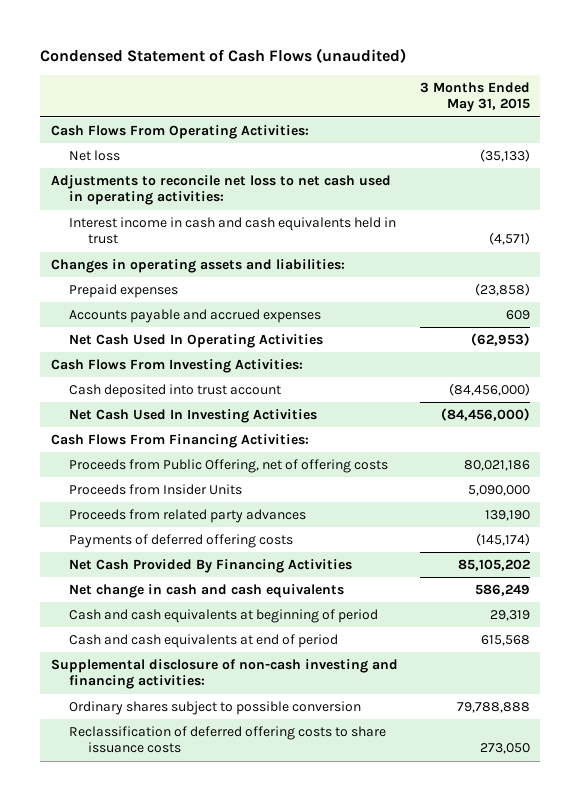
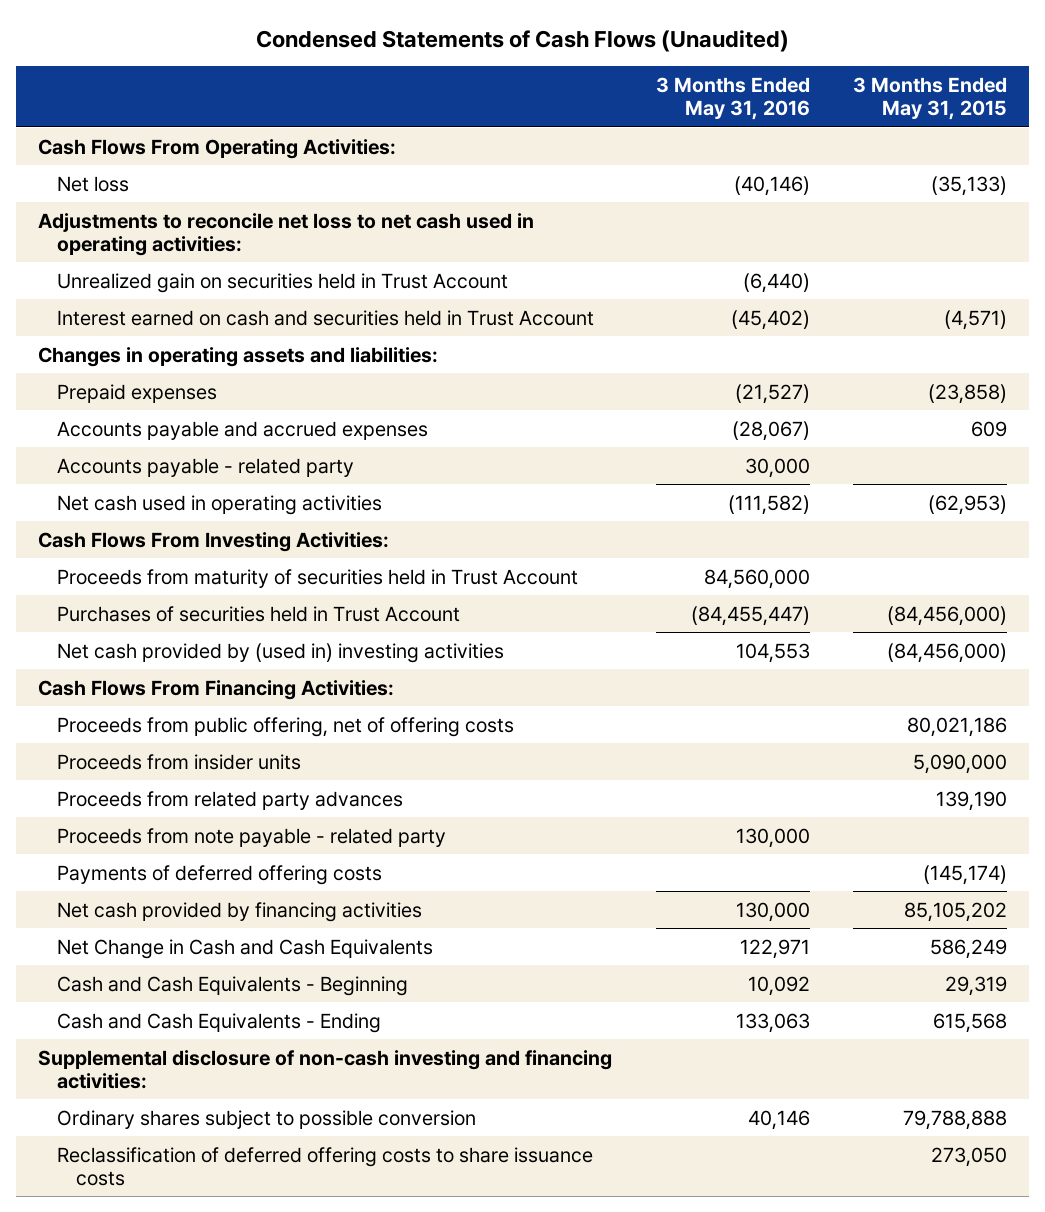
[39,48,406,64] Condensed Statement of Cash Flows (unaudited) -> [255,29,789,52] Condensed Statements of Cash Flows (Unaudited)
none -> [655,77,810,121] 3 Months Ended May 31, 2016
none -> [57,272,509,293] Unrealized gain on securities held in Trust Account
[69,217,397,245] Interest income in cash and cash equivalents held in trust -> [57,309,595,326] Interest earned on cash and securities held in Trust Account
none -> [57,457,355,477] Accounts payable - related party
[69,334,324,349] Net Cash Used In Operating Activities -> [57,494,383,515] Net cash used in operating activities
none -> [57,568,579,588] Proceeds from maturity of securities held in Trust Account
[69,384,282,399] Cash deposited into trust account -> [57,605,461,622] Purchases of securities held in Trust Account
[69,409,318,424] Net Cash Used In Investing Activities -> [57,642,505,663] Net cash provided by (used in) investing activities
[69,459,389,474] Proceeds from Public Offering, net of offering costs -> [57,716,515,737] Proceeds from public offering, net of offering costs
[69,484,243,496] Proceeds from Insider Units -> [57,753,302,770] Proceeds from insider units
none -> [57,827,447,847] Proceeds from note payable - related party
[69,559,353,574] Net Cash Provided By Financing Activities -> [57,901,423,922] Net cash provided by financing activities
[69,584,345,599] Net change in cash and cash equivalents -> [57,938,434,959] Net Change in Cash and Cash Equivalents
[69,609,379,624] Cash and cash equivalents at beginning of period -> [57,975,409,996] Cash and Cash Equivalents - Beginning
[69,634,339,649] Cash and cash equivalents at end of period -> [57,1012,382,1033] Cash and Cash Equivalents - Ending

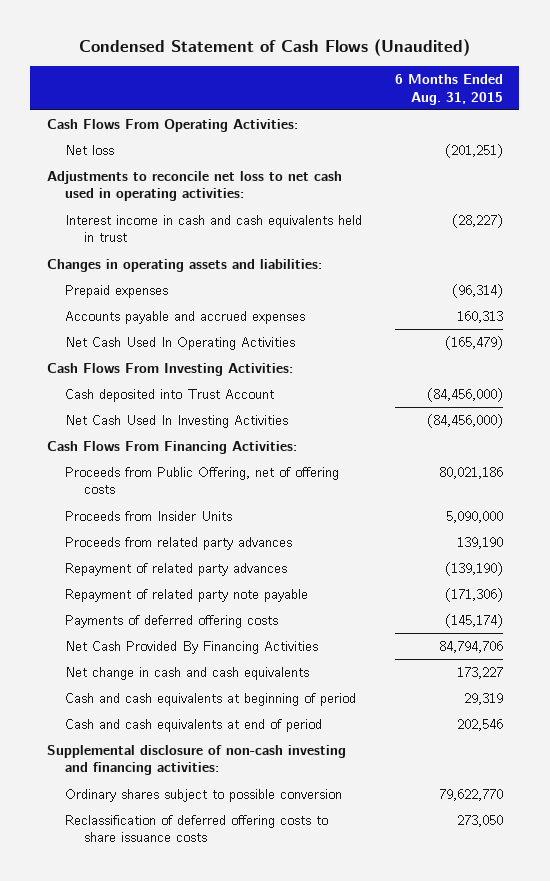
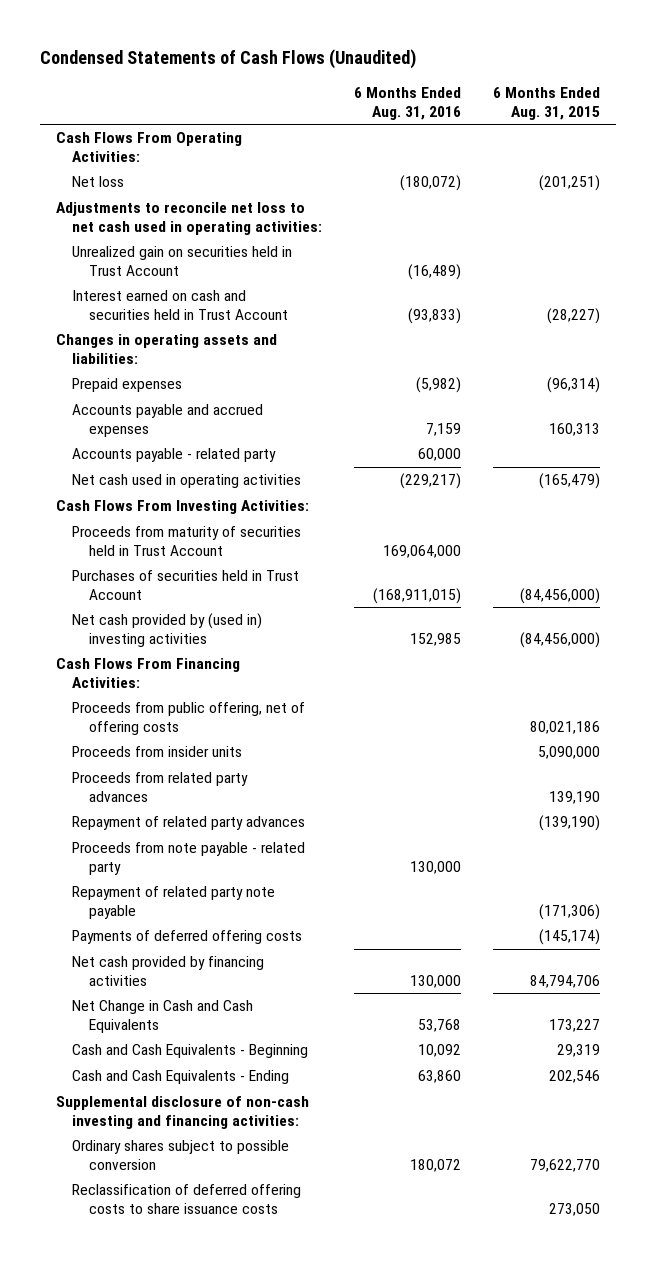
[78,39,470,57] Condensed Statement of Cash Flows (Unaudited) -> [39,48,416,69] Condensed Statements of Cash Flows (Unaudited)
none -> [354,87,462,120] 6 Months Ended Aug. 31, 2016
none -> [72,246,293,277] Unrealized gain on securities held in Trust Account
[65,214,363,243] Interest income in cash and cash equivalents held in trust -> [72,290,288,321] Interest earned on cash and securities held in Trust Account
none -> [72,448,277,463] Accounts payable - related party
[65,336,296,350] Net Cash Used In Operating Activities -> [72,474,302,489] Net cash used in operating activities
none -> [72,526,302,557] Proceeds from maturity of securities held in Trust Account
[65,388,275,402] Cash deposited into Trust Account -> [72,570,300,601] Purchases of securities held in Trust Account
[65,414,289,428] Net Cash Used In Investing Activities -> [72,613,263,648] Net cash provided by (used in) investing activities
[65,466,340,495] Proceeds from Public Offering, net of offering costs -> [72,702,306,736] Proceeds from public offering, net of offering costs
[65,510,233,521] Proceeds from Insider Units -> [72,746,243,758] Proceeds from insider units
none -> [72,842,306,876] Proceeds from note payable - related party
[65,640,319,654] Net Cash Provided By Financing Activities -> [72,956,265,987] Net cash provided by financing activities
[65,666,310,680] Net change in cash and cash equivalents -> [72,1000,254,1034] Net Change in Cash and Cash Equivalents
[65,692,357,706] Cash and cash equivalents at beginning of period -> [72,1044,309,1059] Cash and Cash Equivalents - Beginning
[65,718,323,732] Cash and cash equivalents at end of period -> [72,1070,290,1085] Cash and Cash Equivalents - Ending

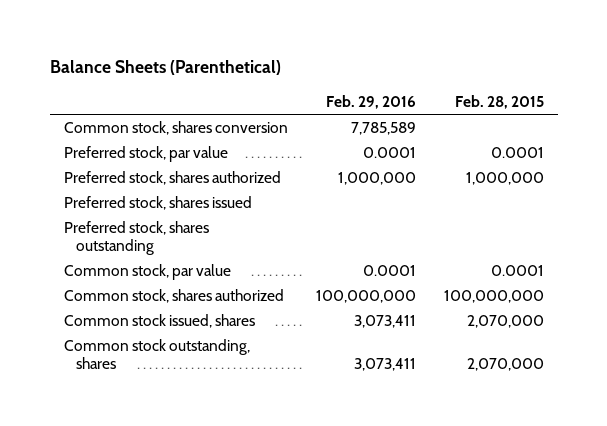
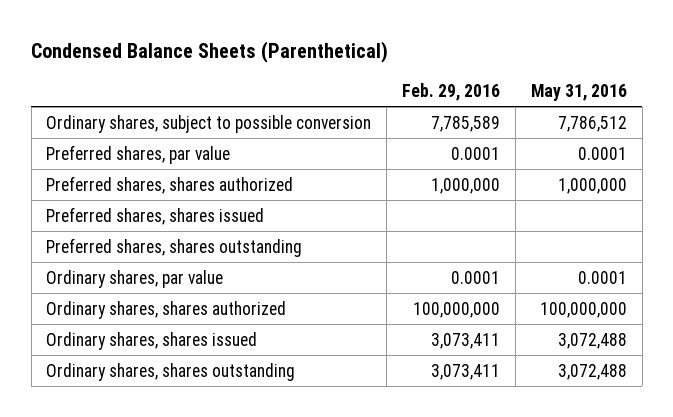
[49,60,281,76] Balance Sheets (Parenthetical) -> [31,40,389,63] Condensed Balance Sheets (Parenthetical)
[454,94,544,109] Feb. 28, 2015 -> none
none -> [530,83,627,101] May 31, 2016
[63,121,288,136] Common stock, shares conversion -> [46,114,372,133] Ordinary shares, subject to possible conversion
[63,146,228,163] Preferred stock, par value -> [46,144,231,164] Preferred shares, par value
[63,171,281,186] Preferred stock, shares authorized -> [46,175,294,194] Preferred shares, shares authorized
[63,196,252,211] Preferred stock, shares issued -> [46,206,265,225] Preferred shares, shares issued
[63,221,209,256] Preferred stock, shares outstanding -> [46,237,303,257] Preferred shares, shares outstanding
[63,264,231,281] Common stock, par value -> [46,269,224,288] Ordinary shares, par value
[63,289,284,304] Common stock, shares authorized -> [46,300,287,319] Ordinary shares, shares authorized
[63,314,255,329] Common stock issued, shares -> [46,331,258,350] Ordinary shares, shares issued
[63,339,250,370] Common stock outstanding, shares -> [46,362,296,381] Ordinary shares, shares outstanding

